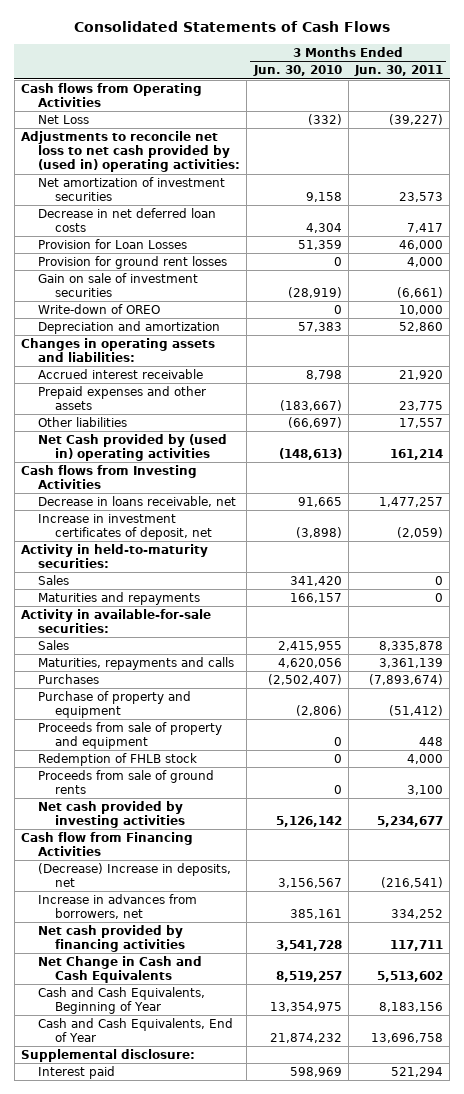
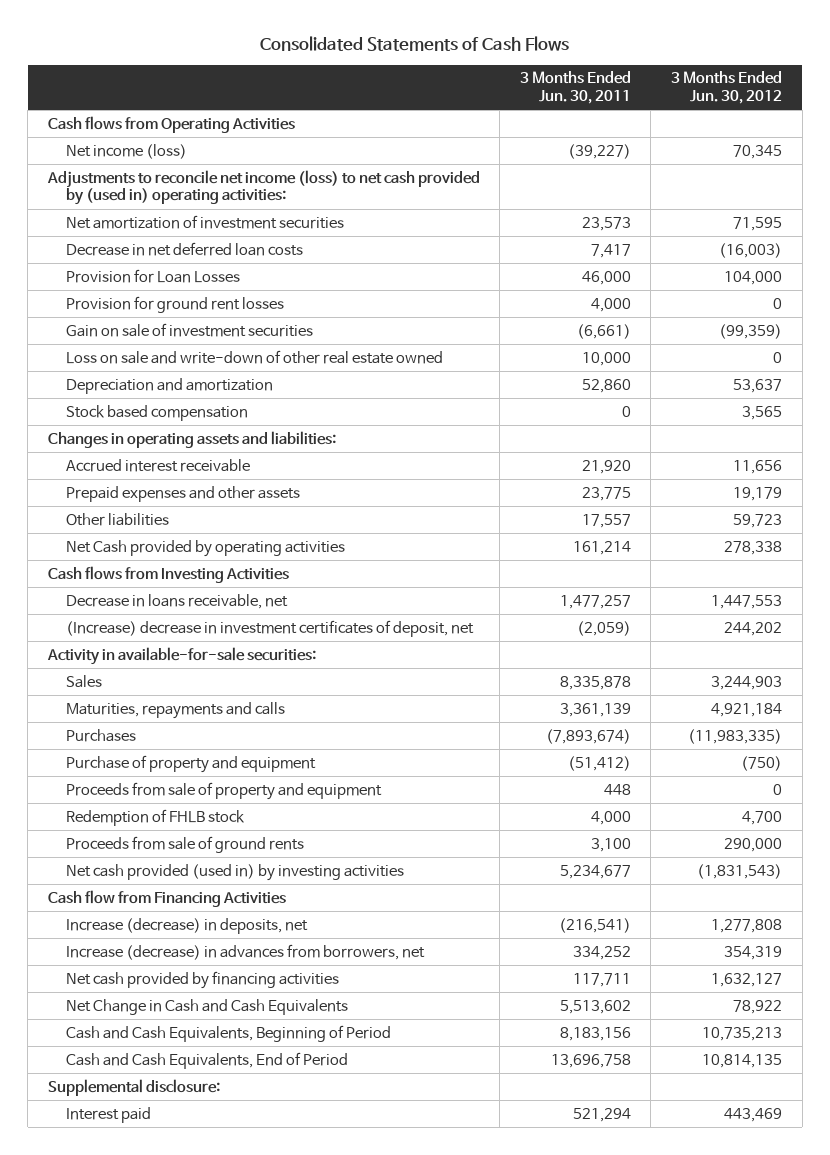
[252,65,342,77] Jun. 30, 2010 -> none
none -> [671,71,783,105] 3 Months Ended Jun. 30, 2012
[38,114,90,124] Net Loss -> [65,143,187,159] Net income (loss)
[20,130,241,173] Adjustments to reconcile net loss to net cash provided by (used in) operating activities: -> [46,169,480,206] Adjustments to reconcile net income (loss) to net cash provided by (used in) operating activities:
[38,303,161,314] Write-down of OREO -> [65,349,443,364] Loss on sale and write-down of other real estate owned
none -> [65,404,248,421] Stock based compensation
[38,433,228,462] Net Cash provided by (used in) operating activities -> [65,539,345,557] Net Cash provided by operating activities
[20,543,208,569] Activity in held-to-maturity securities: -> none
[38,574,70,585] Sales -> none
[38,591,201,605] Maturities and repayments -> none
[38,513,213,541] Increase in investment certificates of deposit, net -> [65,619,474,637] (Increase) decrease in investment certificates of deposit, net
[38,800,186,829] Net cash provided by investing activities -> [65,863,404,881] Net cash provided (used in) by investing activities
[38,862,232,888] (Decrease) Increase in deposits, net -> [65,917,308,934] Increase (decrease) in deposits, net
[38,893,198,920] Increase in advances from borrowers, net -> [65,943,425,960] Increase (decrease) in advances from borrowers, net
[38,986,206,1015] Cash and Cash Equivalents, Beginning of Year -> [65,1024,391,1042] Cash and Cash Equivalents, Beginning of Period
[38,1017,234,1043] Cash and Cash Equivalents, End of Year -> [65,1051,348,1069] Cash and Cash Equivalents, End of Period

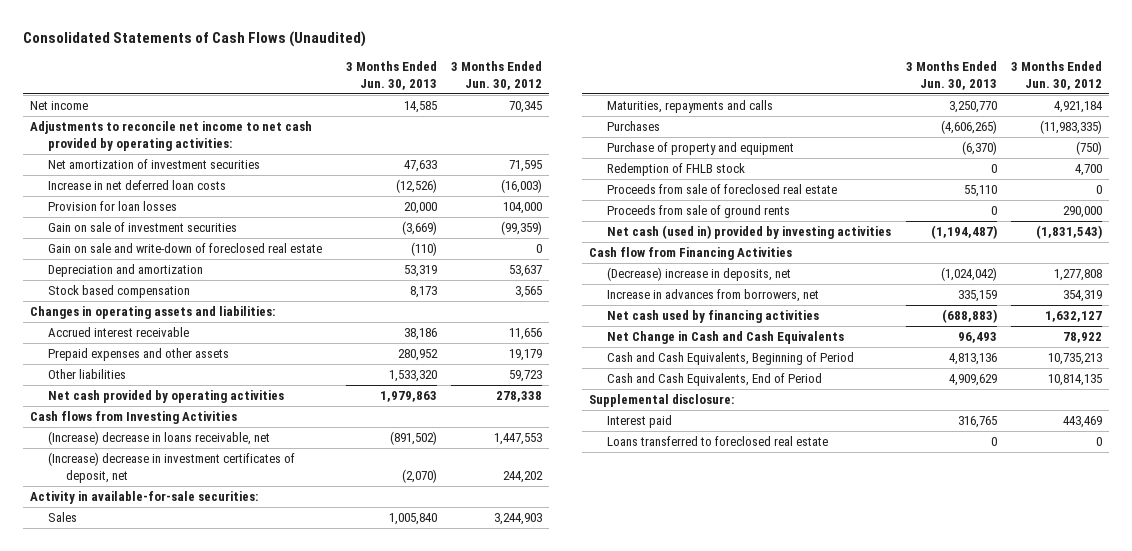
[259,36,569,52] Consolidated Statements of Cash Flows -> [22,30,366,47] Consolidated Statements of Cash Flows (Unaudited)
[519,71,631,105] 3 Months Ended Jun. 30, 2011 -> none
none -> [346,61,438,90] 3 Months Ended Jun. 30, 2013
[47,115,295,133] Cash flows from Operating Activities -> none
[65,143,187,159] Net income (loss) -> [29,101,88,111] Net income
[46,169,480,206] Adjustments to reconcile net income (loss) to net cash provided by (used in) operating activities: -> [29,121,312,151] Adjustments to reconcile net income to net cash provided by operating activities:
[65,268,240,283] Provision for Loan Losses -> none
[65,241,303,256] Decrease in net deferred loan costs -> [48,180,227,191] Increase in net deferred loan costs
[65,295,284,313] Provision for ground rent losses -> [48,201,178,212] Provision for loan losses
[773,297,783,309] 0 -> [503,202,543,215] 104,000
[65,349,443,364] Loss on sale and write-down of other real estate owned -> [48,243,323,254] Gain on sale and write-down of foreclosed real estate
[65,539,345,557] Net Cash provided by operating activities -> [48,390,285,404] Net cash provided by operating activities
[65,593,288,609] Decrease in loans receivable, net -> [48,431,271,446] (Increase) decrease in loans receivable, net
[65,781,382,800] Proceeds from sale of property and equipment -> none
none -> [607,184,838,195] Proceeds from sale of foreclosed real estate
[65,863,404,881] Net cash provided (used in) by investing activities -> [607,225,892,240] Net cash (used in) provided by investing activities
[65,917,308,934] Increase (decrease) in deposits, net -> [607,267,792,282] (Decrease) increase in deposits, net
[65,943,425,960] Increase (decrease) in advances from borrowers, net -> [607,289,820,303] Increase in advances from borrowers, net
[65,970,339,989] Net cash provided by financing activities -> [607,310,820,324] Net cash used by financing activities
none -> [607,436,829,447] Loans transferred to foreclosed real estate

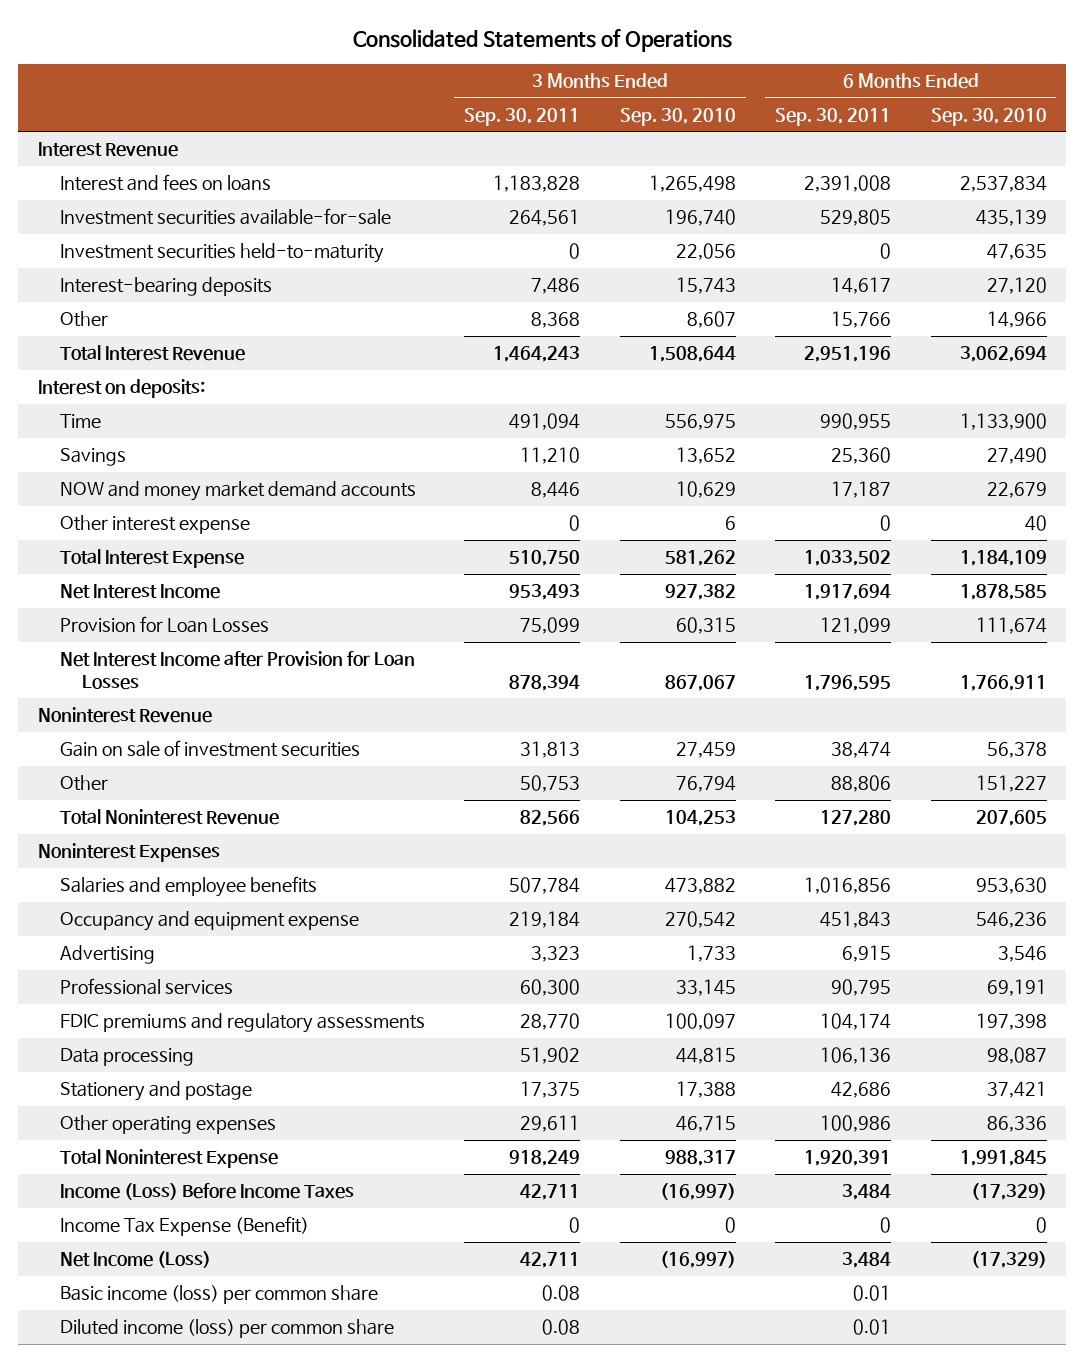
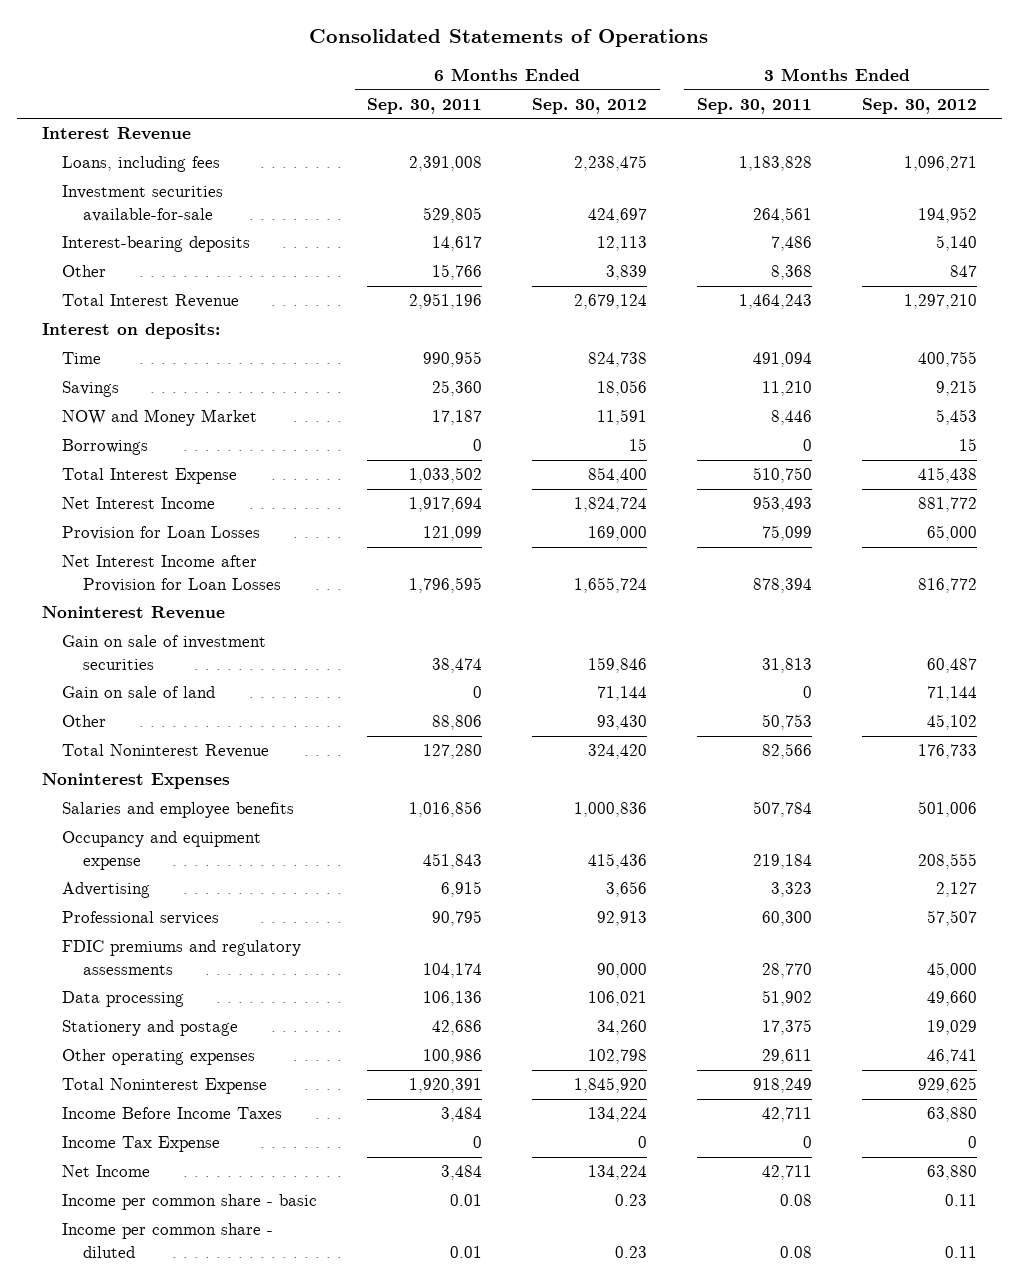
[619,107,736,126] Sep. 30, 2010 -> none
[930,107,1047,126] Sep. 30, 2010 -> none
none -> [532,97,648,114] Sep. 30, 2012
none -> [861,97,977,114] Sep. 30, 2012
[59,174,271,192] Interest and fees on loans -> [62,156,221,173] Loans, including fees
[59,243,384,264] Investment securities held-to-maturity -> none
[59,515,250,535] Other interest expense -> none
[59,481,416,502] NOW and money market demand accounts -> [62,409,258,427] NOW and Money Market
none -> [62,439,149,456] Borrowings
none -> [62,686,216,699] Gain on sale of land
[59,1183,354,1201] Income (Loss) Before Income Taxes -> [62,1107,283,1120] Income Before Income Taxes
[59,1216,309,1237] Income Tax Expense (Benefit) -> [62,1136,221,1153] Income Tax Expense
[59,1251,211,1269] Net Income (Loss) -> [62,1165,151,1178] Net Income
[59,1285,378,1305] Basic income (loss) per common share -> [62,1194,318,1211] Income per common share - basic
[59,1319,394,1339] Diluted income (loss) per common share -> [62,1223,274,1258] Income per common share - diluted

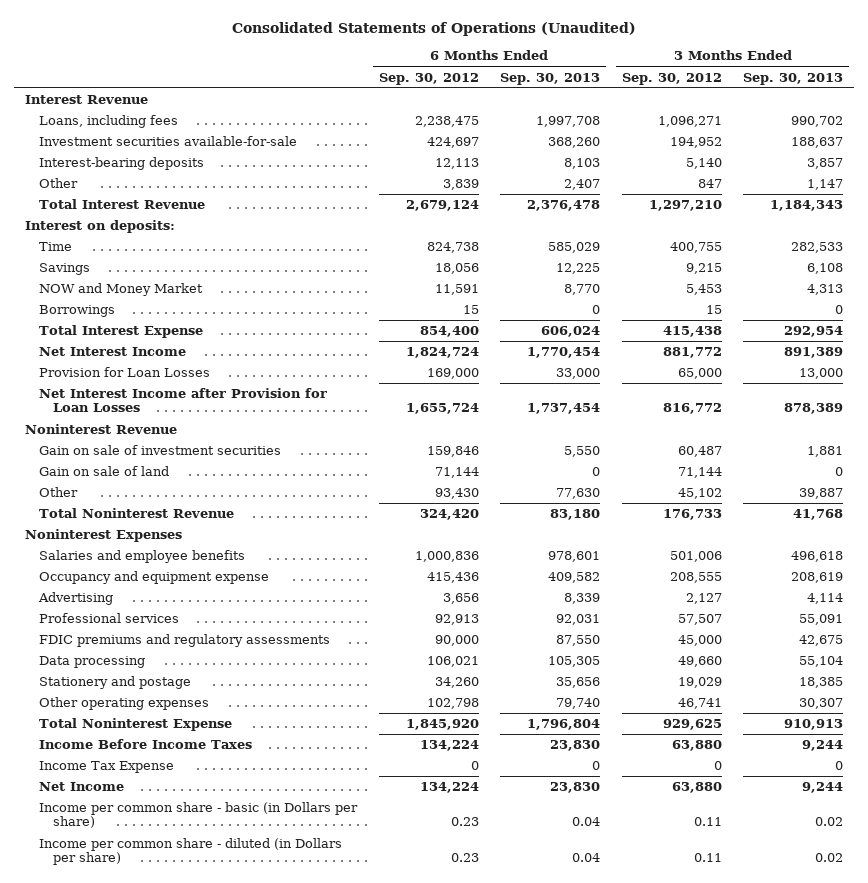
[309,29,709,48] Consolidated Statements of Operations -> [231,21,636,36] Consolidated Statements of Operations (Unaudited)
[367,97,483,114] Sep. 30, 2011 -> none
[696,97,812,114] Sep. 30, 2011 -> none
none -> [500,72,601,85] Sep. 30, 2013
none -> [743,72,844,85] Sep. 30, 2013
[62,1194,318,1211] Income per common share - basic -> [38,802,358,829] Income per common share - basic (in Dollars per share)
[62,1223,274,1258] Income per common share - diluted -> [38,838,342,866] Income per common share - diluted (in Dollars per share)

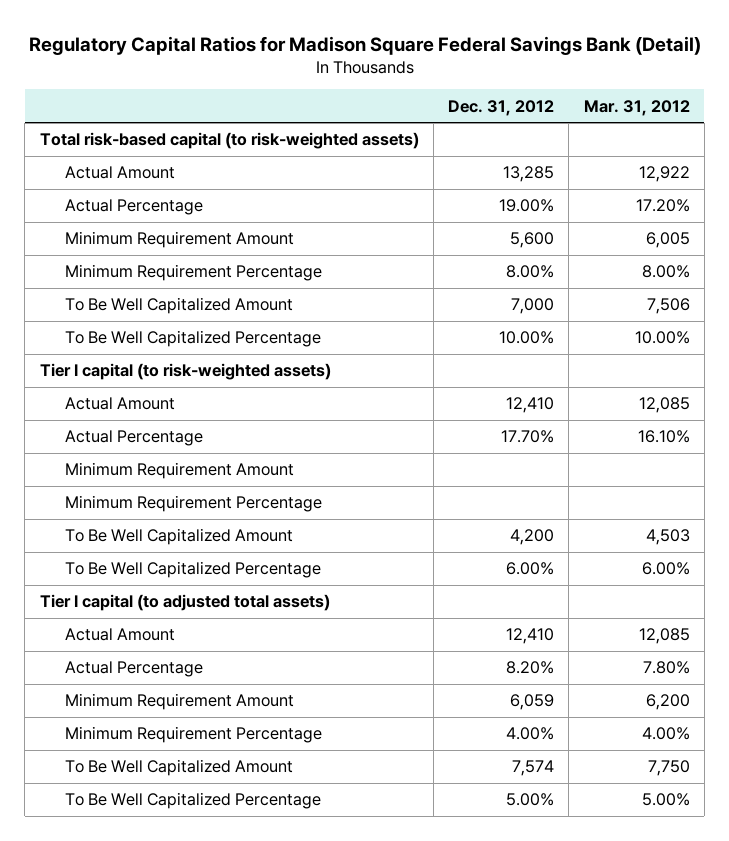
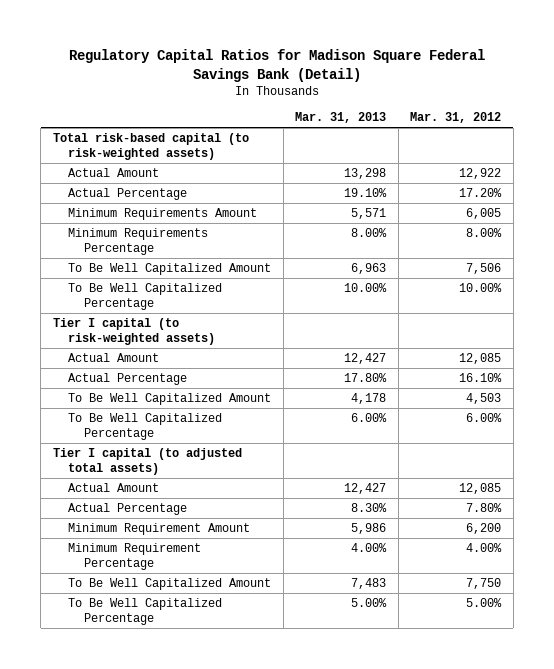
[448,99,555,116] Dec. 31, 2012 -> none
none -> [295,112,387,124] Mar. 31, 2013
[65,231,295,249] Minimum Requirement Amount -> [68,208,258,221] Minimum Requirements Amount
[65,264,323,282] Minimum Requirement Percentage -> [68,228,209,255] Minimum Requirements Percentage
[65,462,295,480] Minimum Requirement Amount -> none
[65,495,323,513] Minimum Requirement Percentage -> none

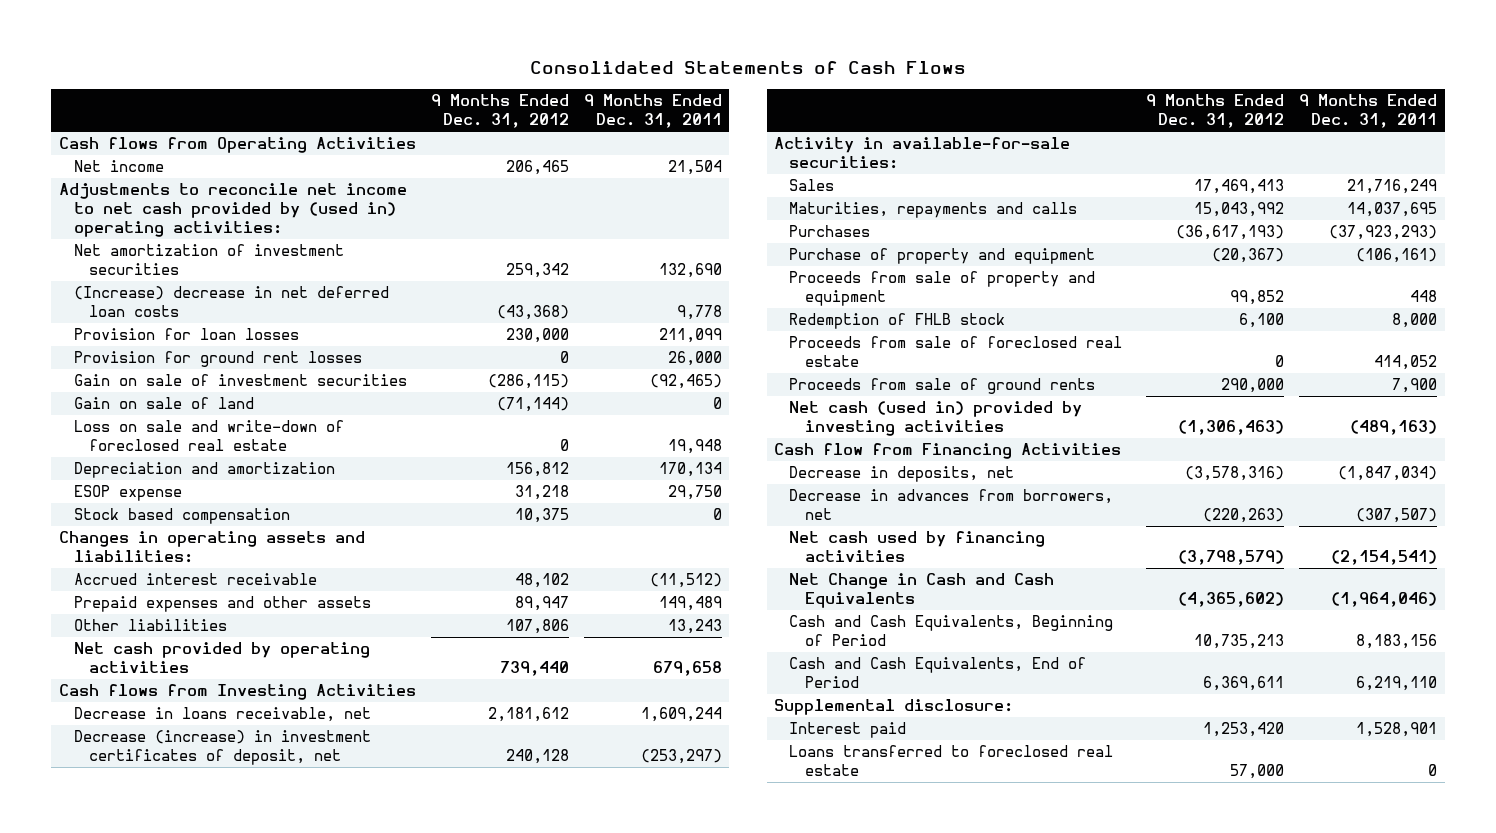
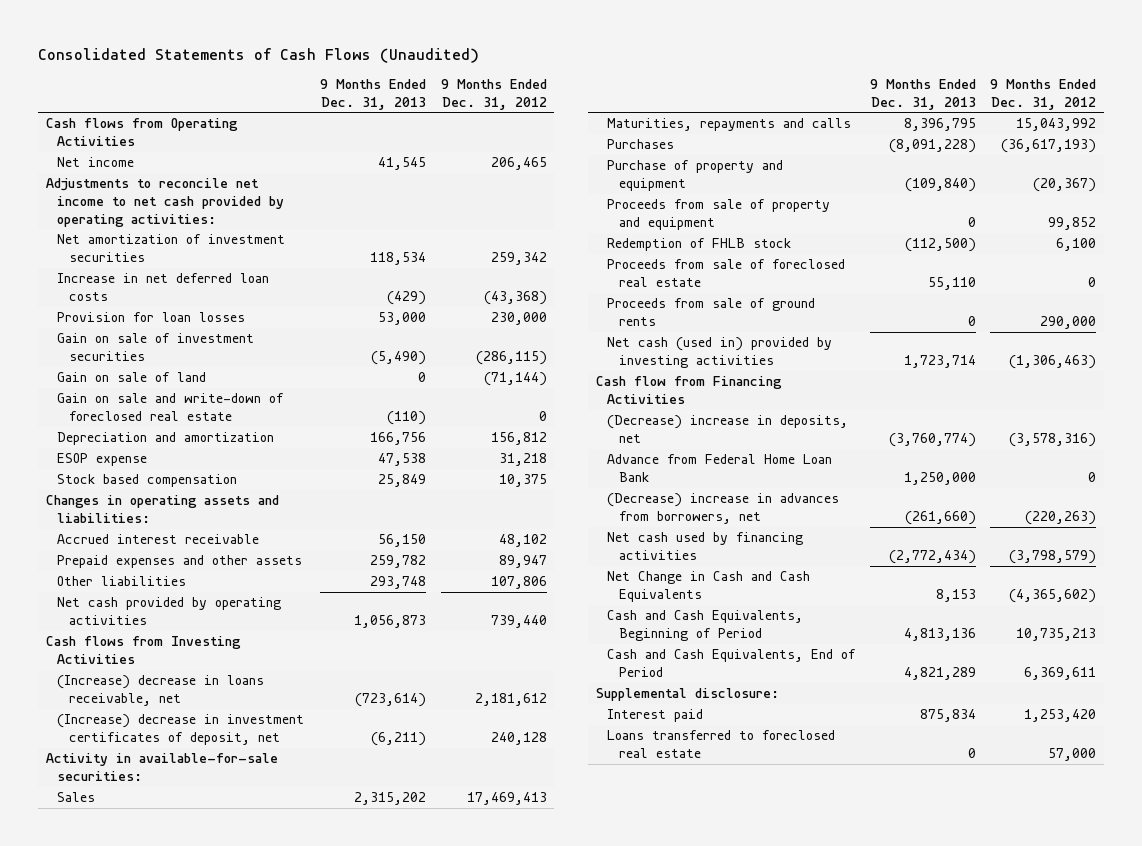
[530,61,967,75] Consolidated Statements of Cash Flows -> [38,47,480,63] Consolidated Statements of Cash Flows (Unaudited)
[583,94,722,129] 9 Months Ended Dec. 31, 2011 -> none
none -> [319,78,426,110] 9 Months Ended Dec. 31, 2013
[58,183,407,238] Adjustments to reconcile net income to net cash provided by (used in) operating activities: -> [45,178,285,227] Adjustments to reconcile net income to net cash provided by operating activities:
[73,286,389,318] (Increase) decrease in net deferred loan costs -> [57,273,270,301] Increase in net deferred loan costs
[73,351,362,368] Provision for ground rent losses -> none
[73,420,344,452] Loss on sale and write-down of foreclosed real estate -> [57,393,285,421] Gain on sale and write-down of foreclosed real estate
[73,707,371,723] Decrease in loans receivable, net -> [57,675,265,706] (Increase) decrease in loans receivable, net
[73,730,371,766] Decrease (increase) in investment certificates of deposit, net -> [57,714,305,745] (Increase) decrease in investment certificates of deposit, net
[789,466,1015,483] Decrease in deposits, net -> [607,415,849,443] (Decrease) increase in deposits, net
none -> [607,454,833,482] Advance from Federal Home Loan Bank
[789,489,1114,521] Decrease in advances from borrowers, net -> [607,493,840,524] (Decrease) increase in advances from borrowers, net

